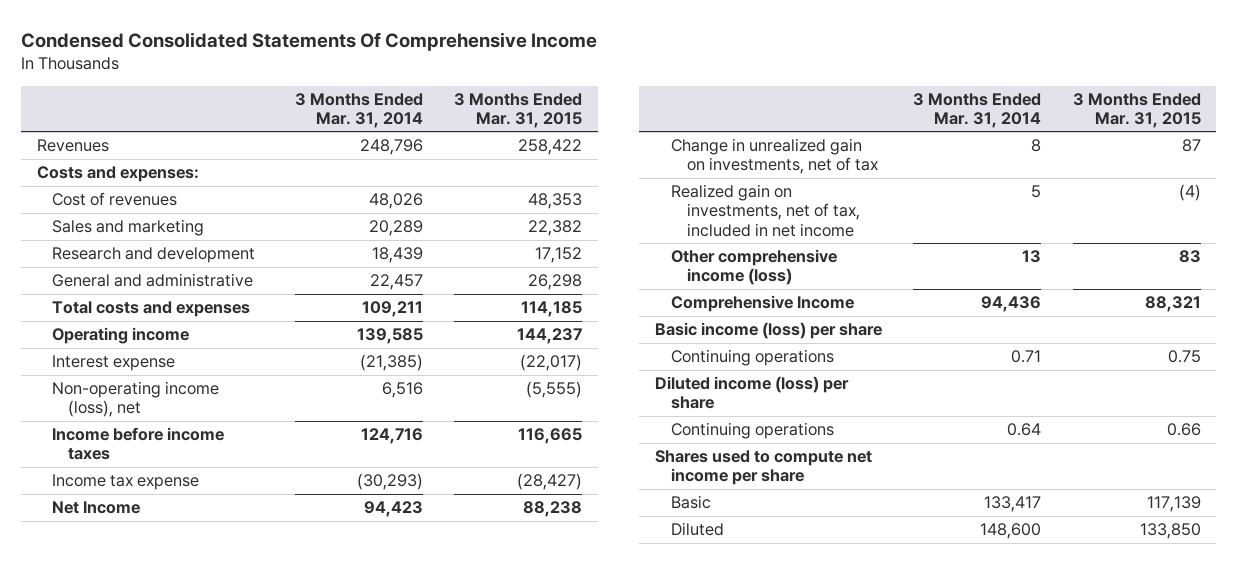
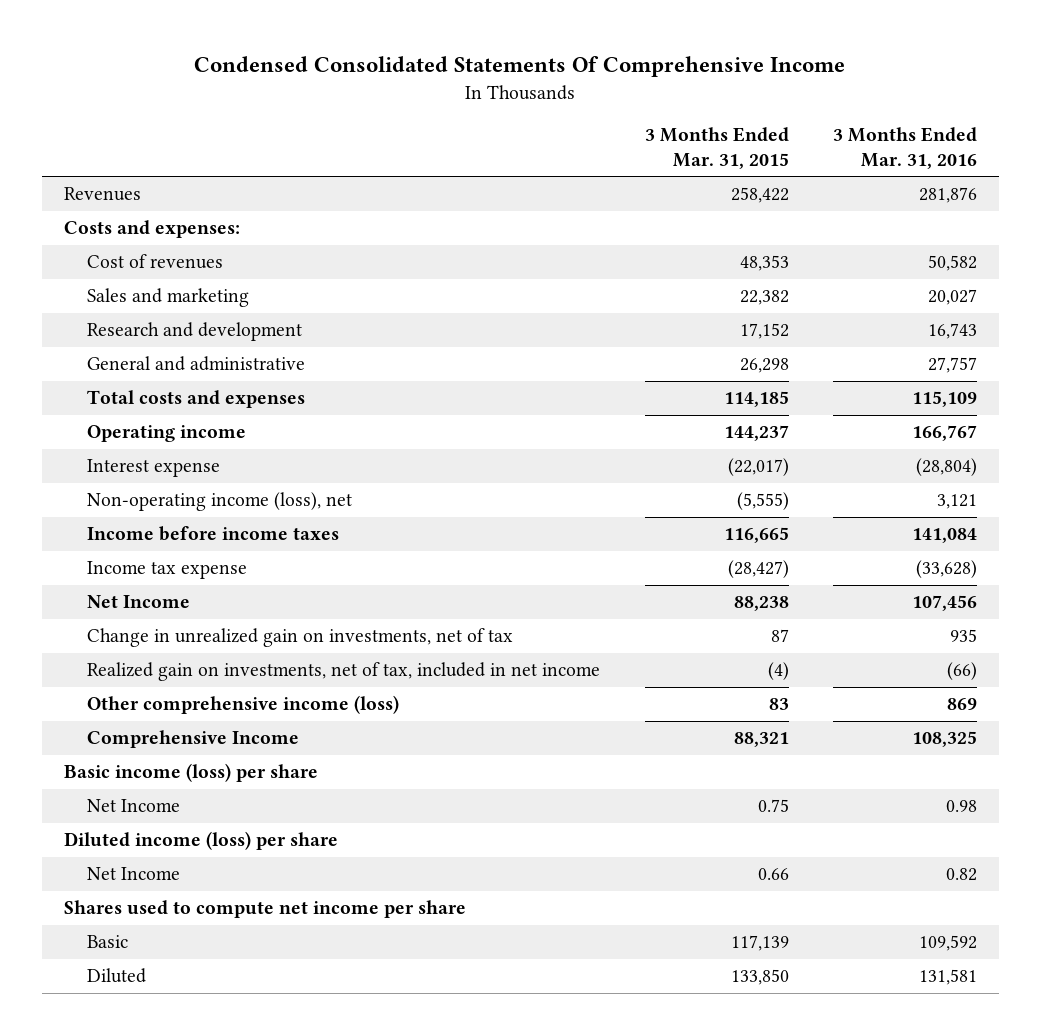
[294,92,423,128] 3 Months Ended Mar. 31, 2014 -> none
none -> [832,127,977,169] 3 Months Ended Mar. 31, 2016
[670,349,834,367] Continuing operations -> [87,799,181,813] Net Income
[670,422,834,440] Continuing operations -> [87,867,181,881] Net Income

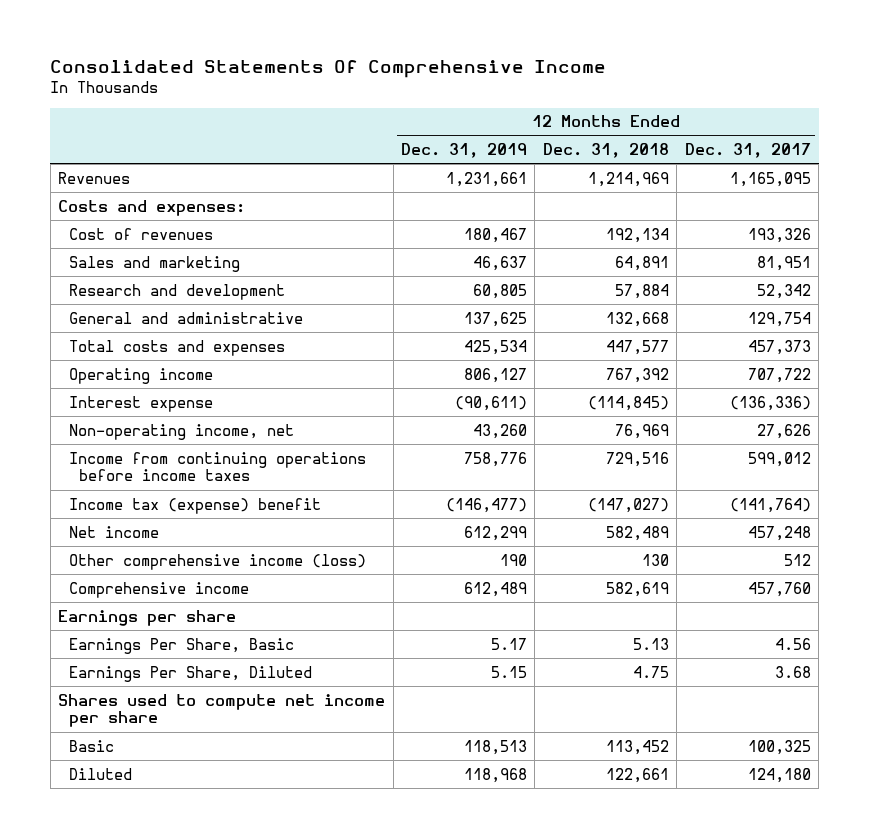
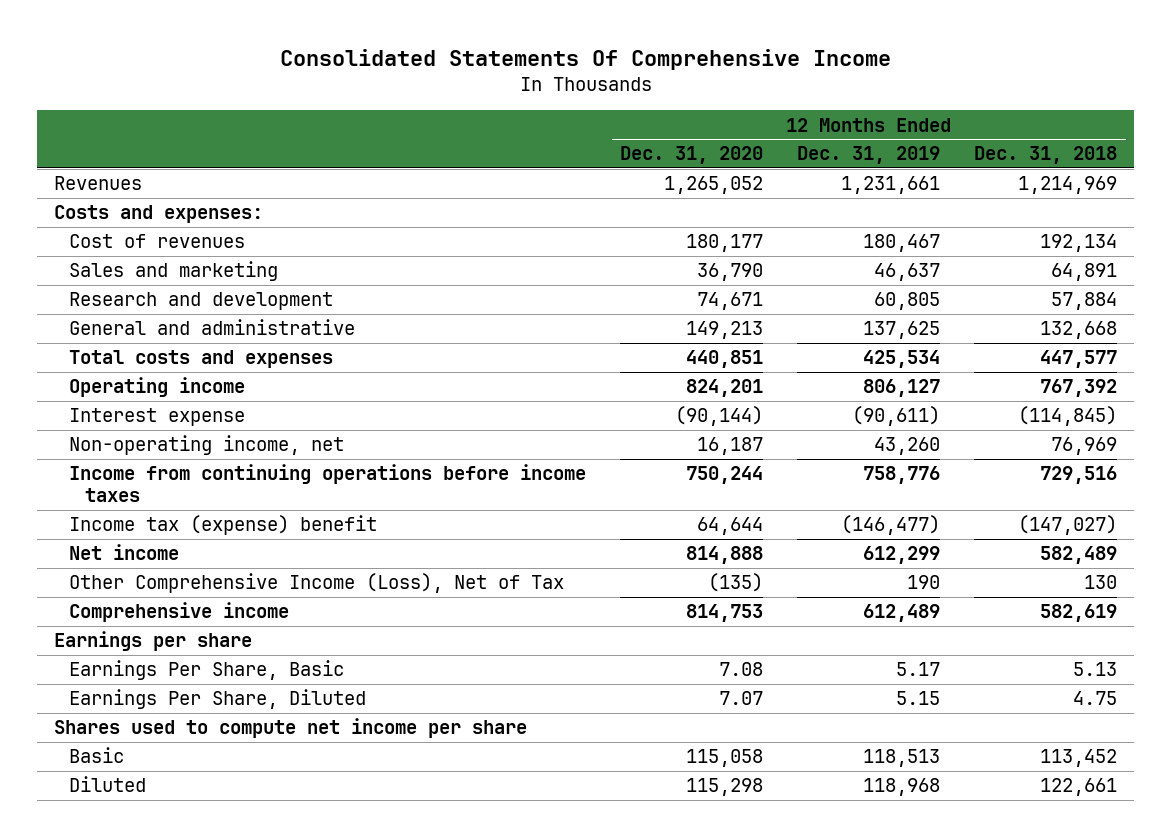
[684,143,811,159] Dec. 31, 2017 -> none
none -> [620,146,764,165] Dec. 31, 2020
[68,553,366,570] Other comprehensive income (loss) -> [69,573,565,594] Other Comprehensive Income (Loss), Net of Tax

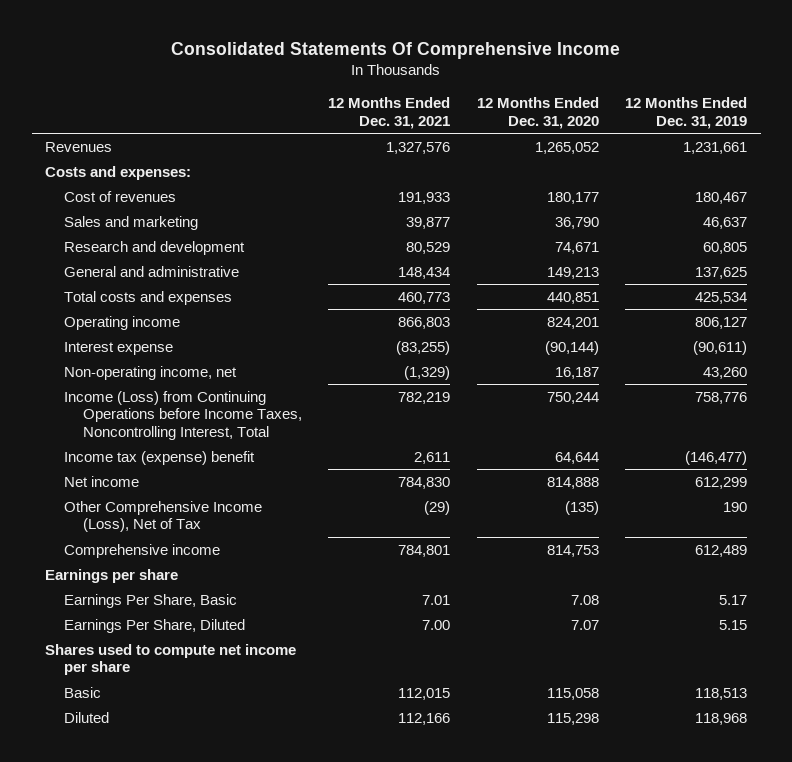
[974,146,1118,165] Dec. 31, 2018 -> none
none -> [328,97,451,129] 12 Months Ended Dec. 31, 2021
[69,464,587,503] Income from continuing operations before income taxes -> [63,390,303,441] Income (Loss) from Continuing Operations before Income Taxes, Noncontrolling Interest, Total

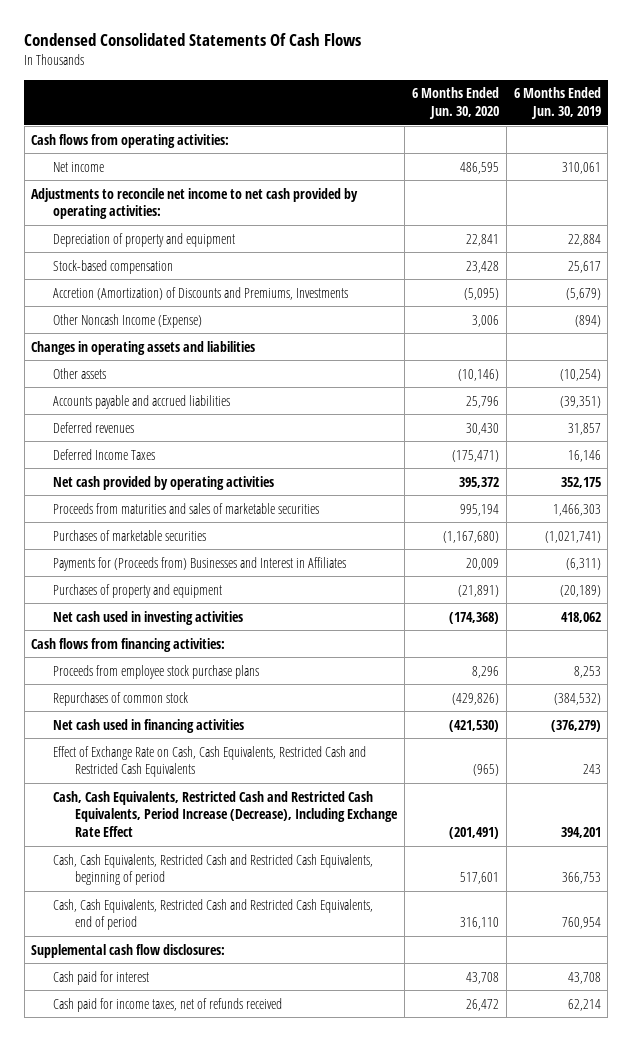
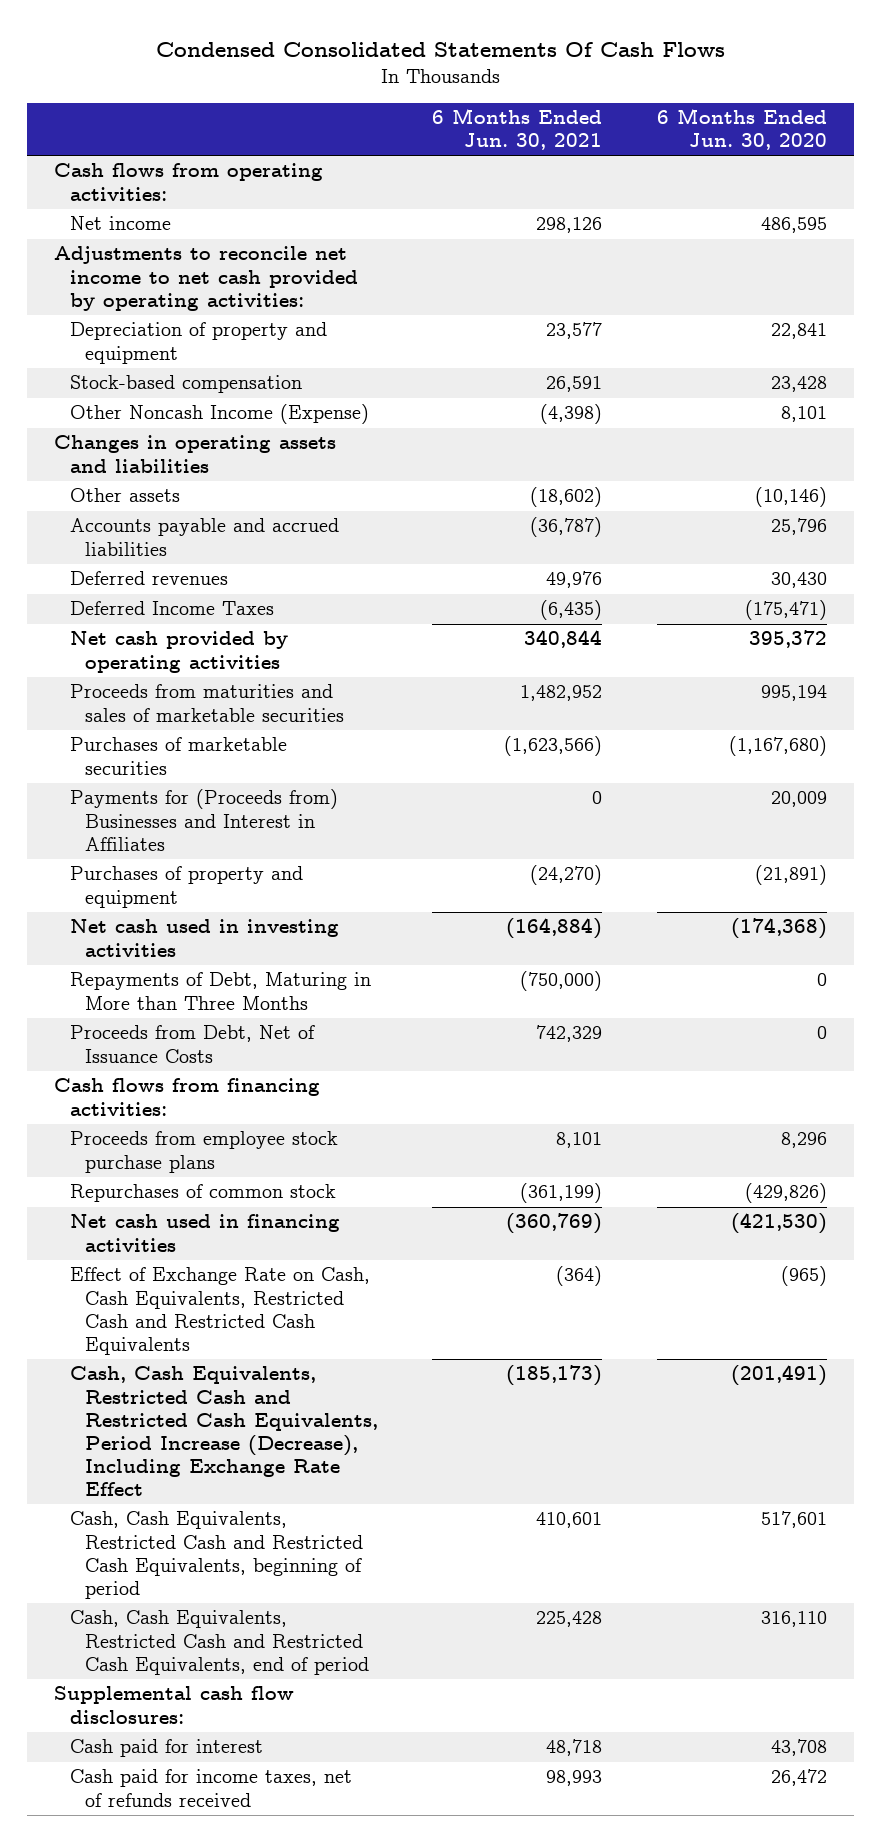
[513,87,601,120] 6 Months Ended Jun. 30, 2019 -> none
none -> [432,107,603,151] 6 Months Ended Jun. 30, 2021
[53,286,349,300] Accretion (Amortization) of Discounts and Premiums, Investments -> none
[471,314,499,327] 3,006 -> [780,406,827,423] 8,101
none -> [69,972,371,1010] Repayments of Debt, Maturing in More than Three Months
none -> [69,1025,315,1063] Proceeds from Debt, Net of Issuance Costs

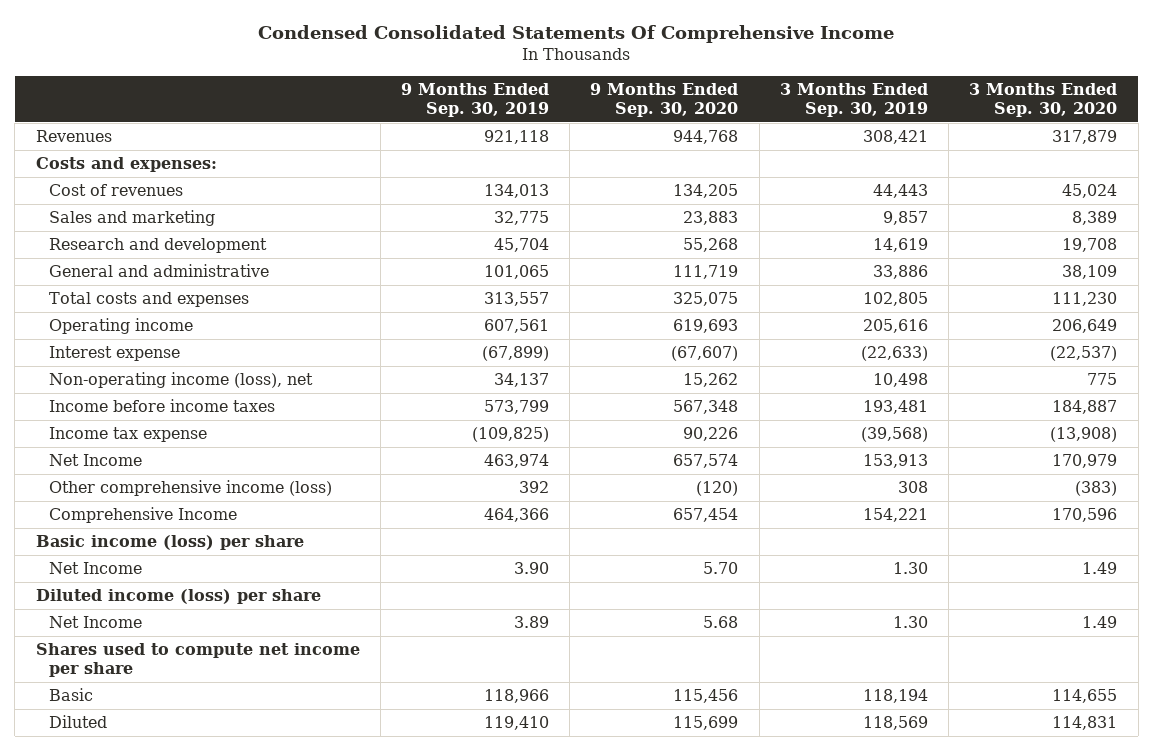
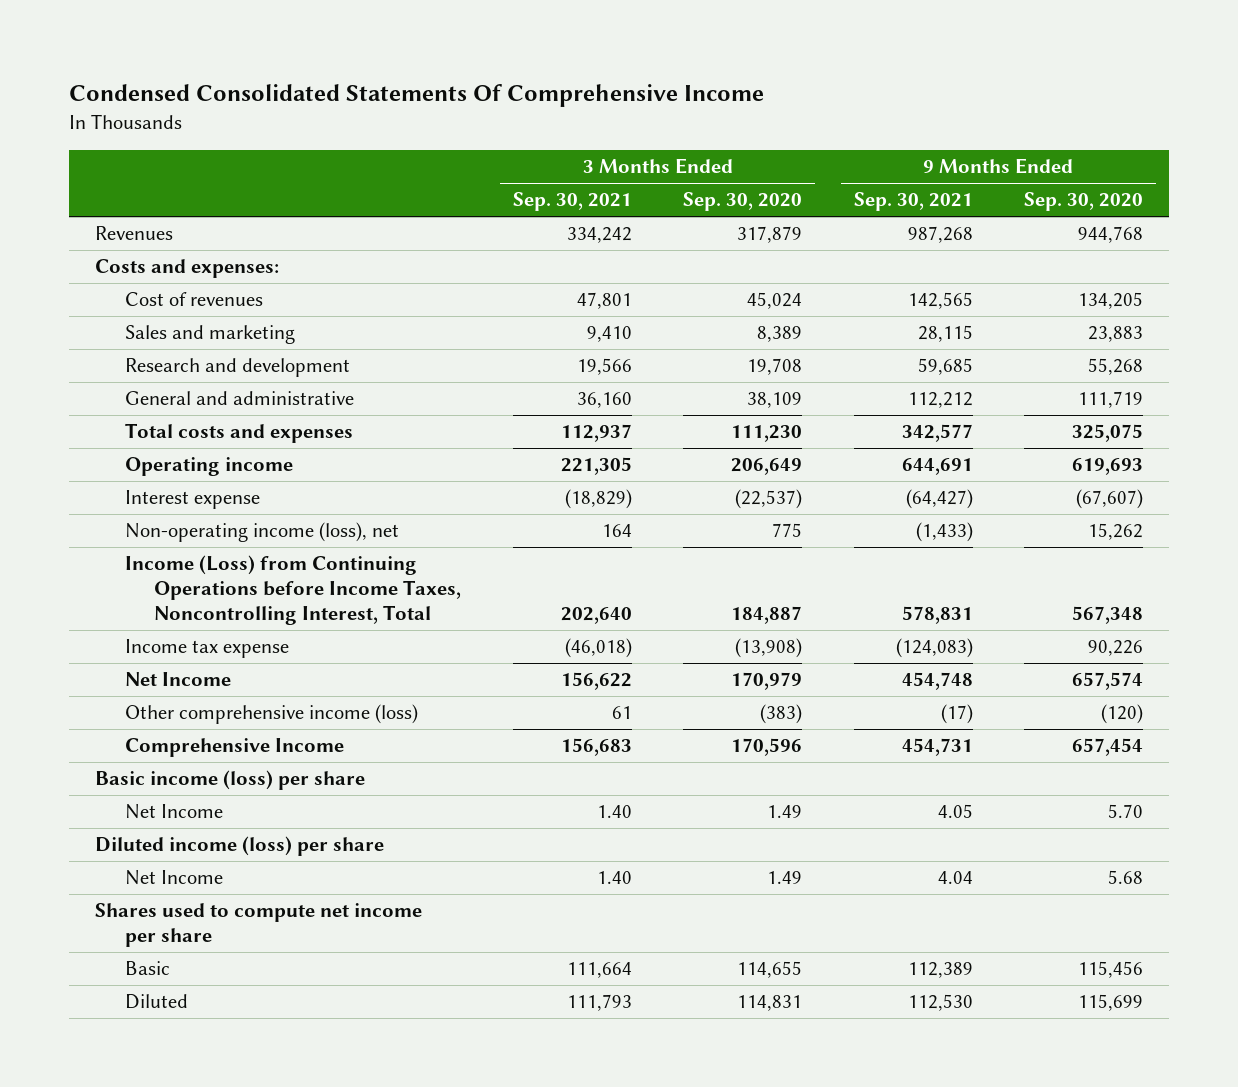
[401,82,550,117] 9 Months Ended Sep. 30, 2019 -> none
[779,82,928,117] 3 Months Ended Sep. 30, 2019 -> none
none -> [512,192,632,212] Sep. 30, 2021
none -> [853,192,973,212] Sep. 30, 2021
[48,399,275,413] Income before income taxes -> [124,555,462,626] Income (Loss) from Continuing Operations before Income Taxes, Noncontrolling Interest, Total

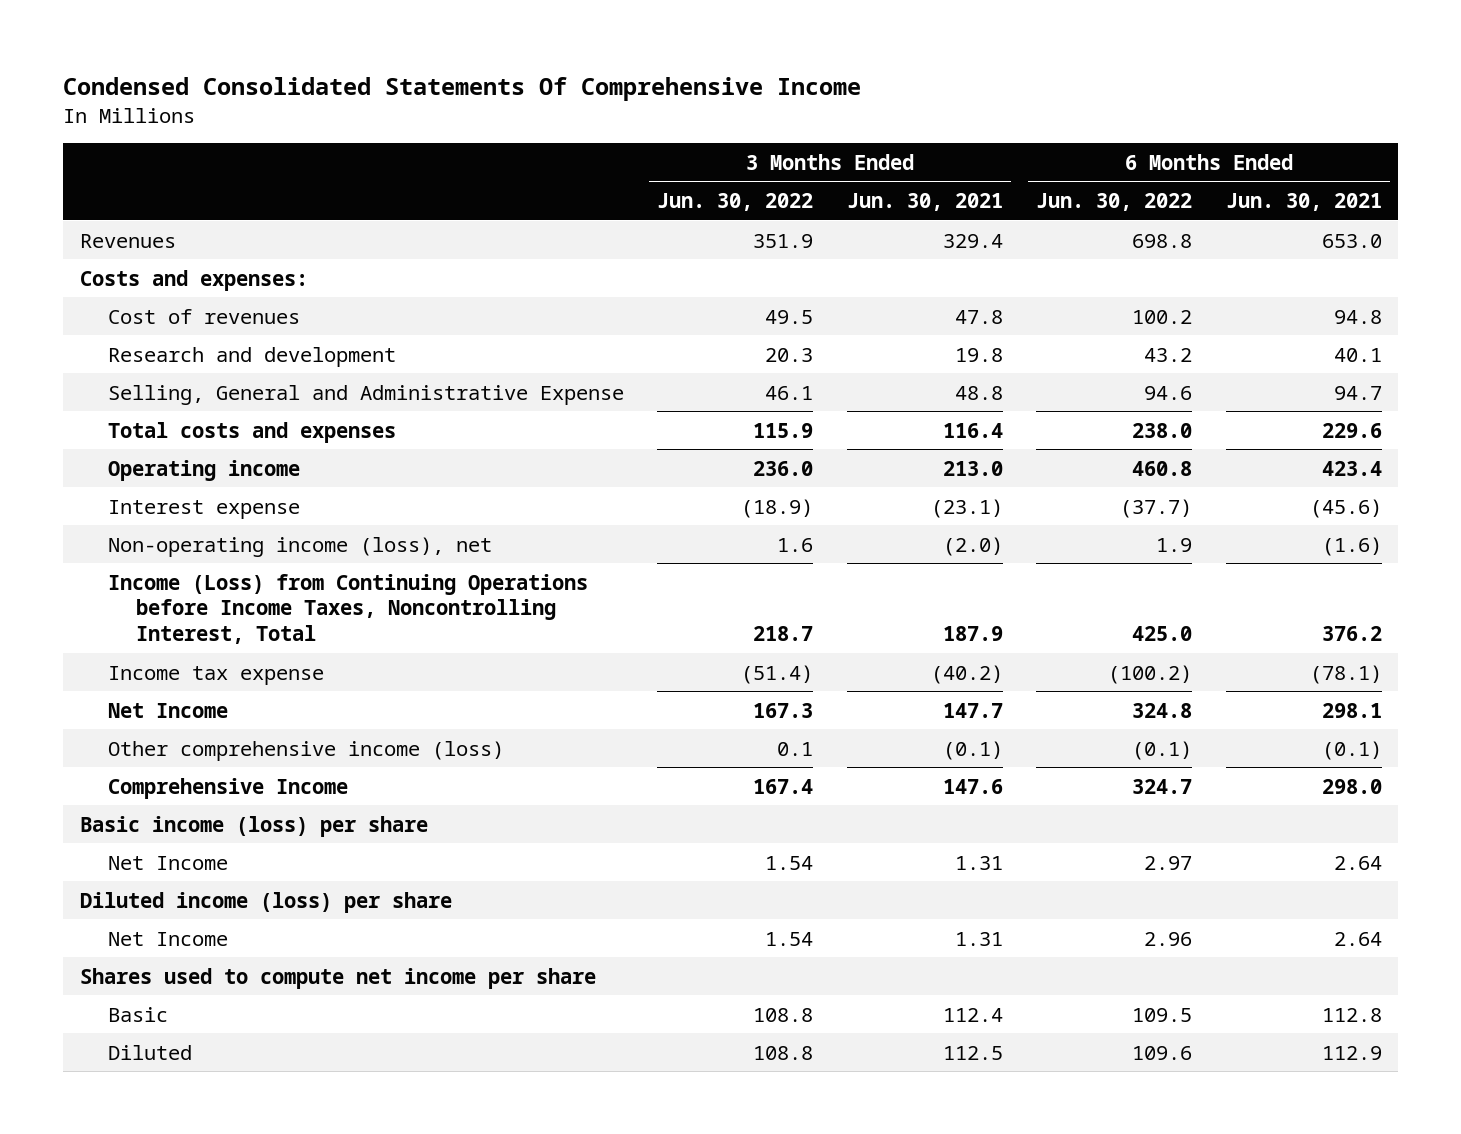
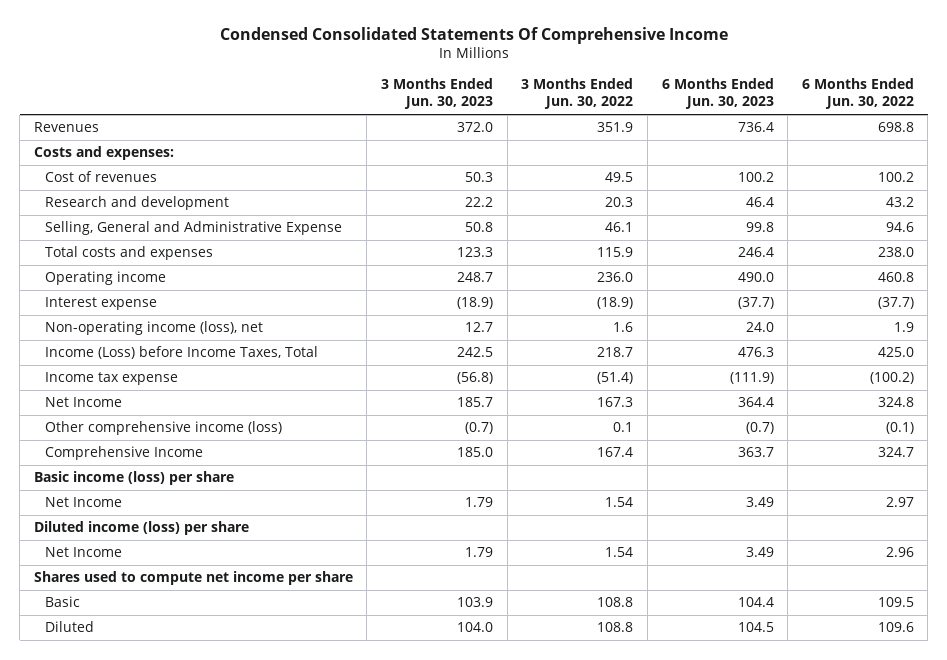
[846,193,1003,212] Jun. 30, 2021 -> none
[1225,193,1382,212] Jun. 30, 2021 -> none
none -> [380,78,493,110] 3 Months Ended Jun. 30, 2023
none -> [661,78,774,110] 6 Months Ended Jun. 30, 2023
[107,573,588,644] Income (Loss) from Continuing Operations before Income Taxes, Noncontrolling Interest, Total -> [45,346,319,360] Income (Loss) before Income Taxes, Total

